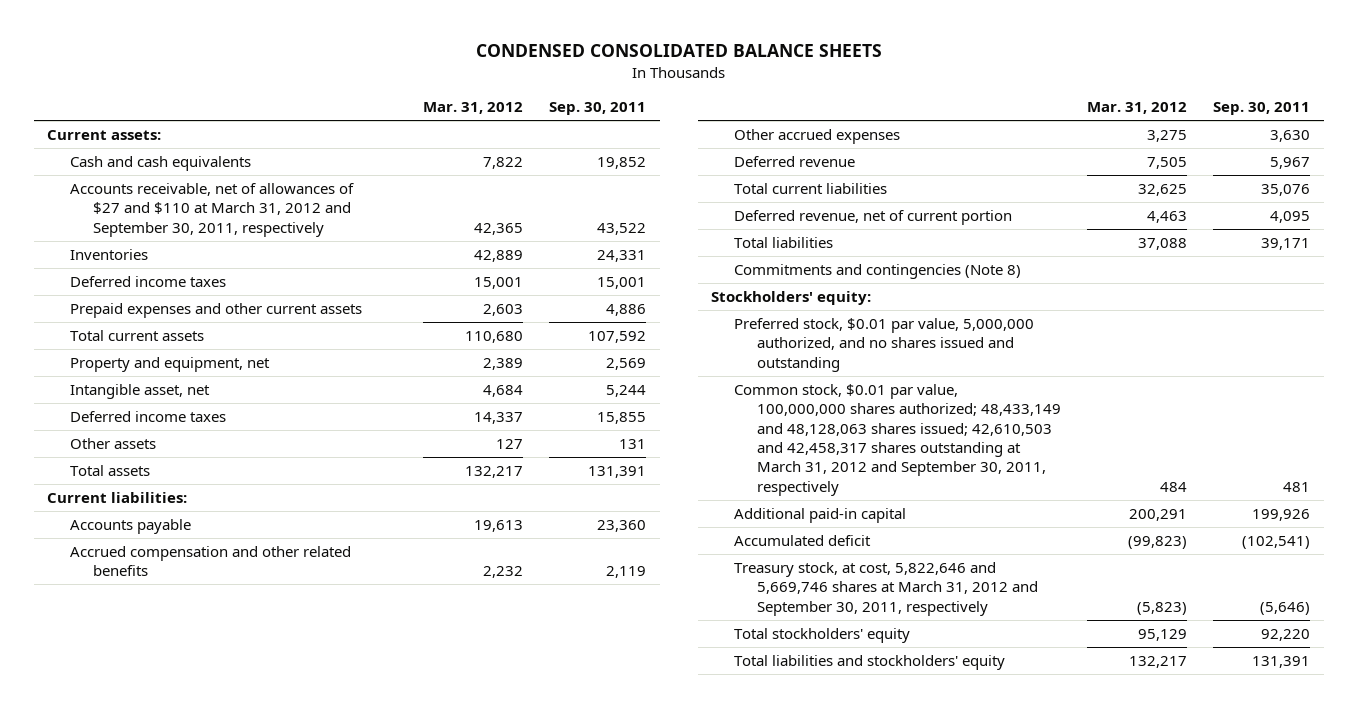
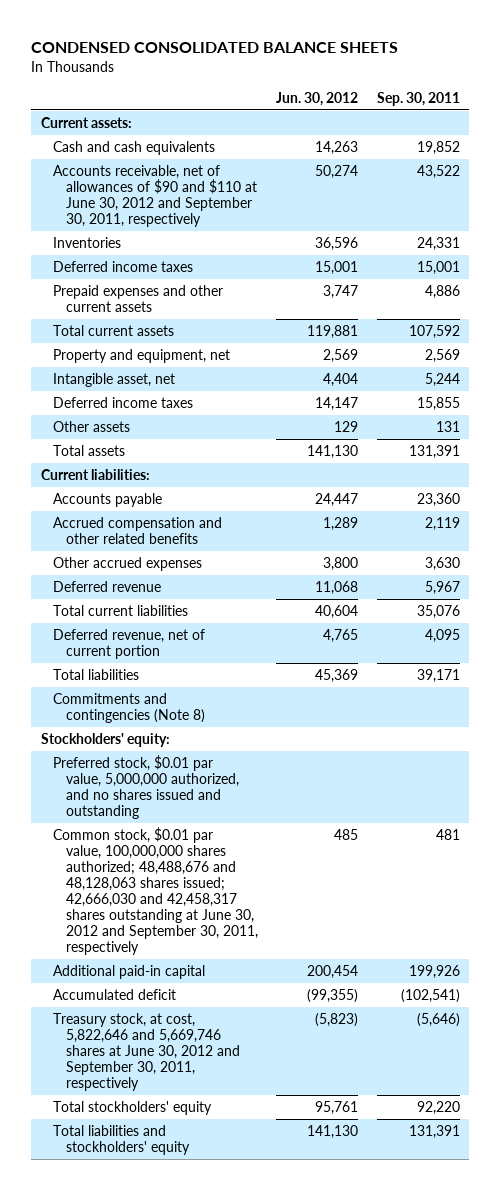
[423,102,524,115] Mar. 31, 2012 -> none
none -> [276,91,359,106] Jun. 30, 2012
[69,183,354,237] Accounts receivable, net of allowances of $27 and $110 at March 31, 2012 and September 30, 2011, respectively -> [53,165,257,228] Accounts receivable, net of allowances of $90 and $110 at June 30, 2012 and September 30, 2011, respectively
[733,384,1061,496] Common stock, $0.01 par value, 100,000,000 shares authorized; 48,433,149 and 48,128,063 shares issued; 42,610,503 and 42,458,317 shares outstanding at March 31, 2012 and September 30, 2011, respectively -> [53,827,258,956] Common stock, $0.01 par value, 100,000,000 shares authorized; 48,488,676 and 48,128,063 shares issued; 42,666,030 and 42,458,317 shares outstanding at June 30, 2012 and September 30, 2011, respectively
[733,562,1038,616] Treasury stock, at cost, 5,822,646 and 5,669,746 shares at March 31, 2012 and September 30, 2011, respectively -> [53,1013,240,1092] Treasury stock, at cost, 5,822,646 and 5,669,746 shares at June 30, 2012 and September 30, 2011, respectively

